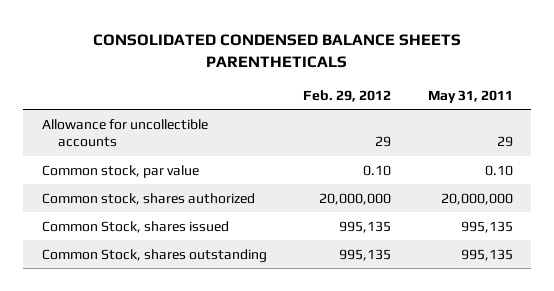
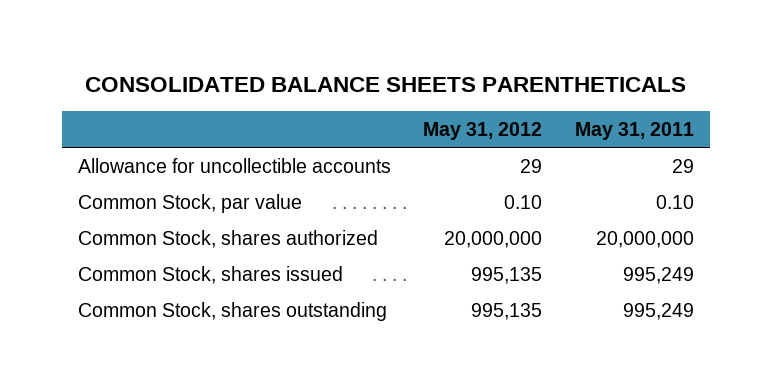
[93,34,462,69] CONSOLIDATED CONDENSED BALANCE SHEETS PARENTHETICALS -> [84,76,686,92] CONSOLIDATED BALANCE SHEETS PARENTHETICALS
[303,89,392,102] Feb. 29, 2012 -> none
none -> [423,121,543,140] May 31, 2012
[41,164,199,178] Common stock, par value -> [77,193,302,213] Common Stock, par value
[41,192,255,205] Common stock, shares authorized -> [77,229,378,248] Common Stock, shares authorized
[460,220,513,233] 995,135 -> [622,266,694,284] 995,249
[460,248,513,261] 995,135 -> [622,302,694,320] 995,249

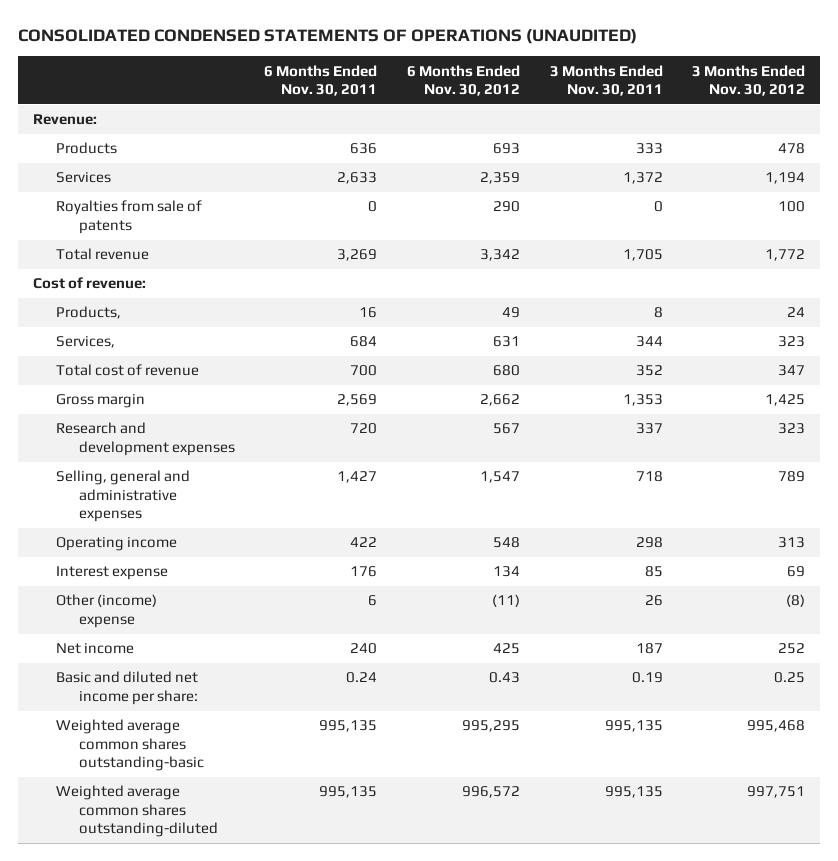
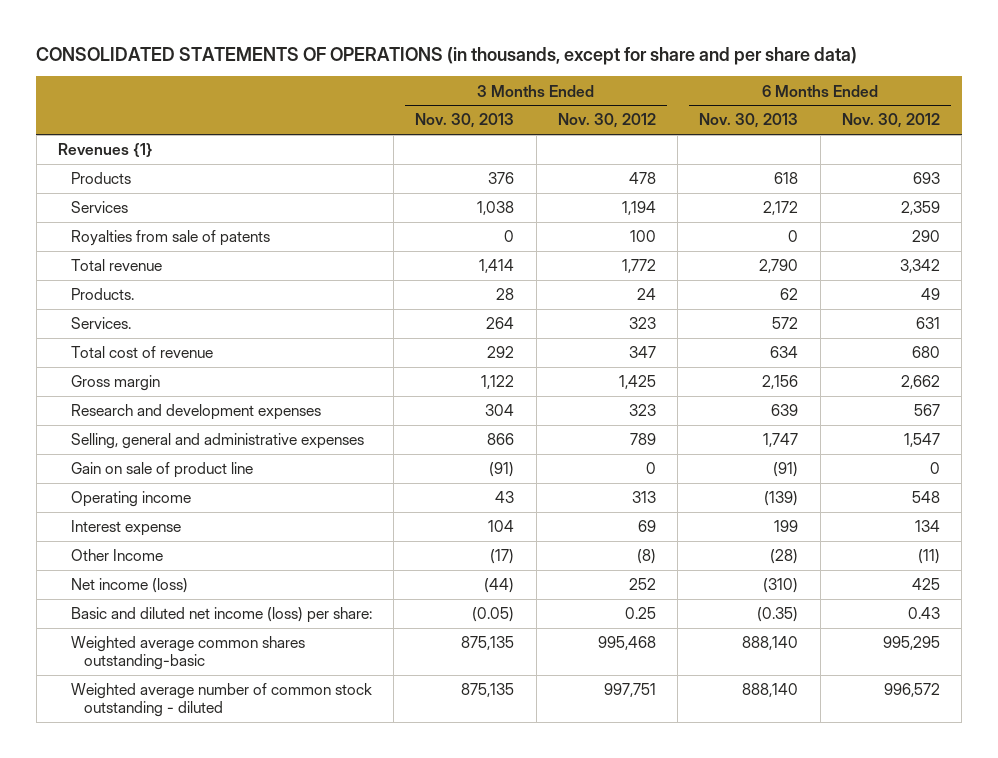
[17,29,637,45] CONSOLIDATED CONDENSED STATEMENTS OF OPERATIONS (UNAUDITED) -> [36,46,858,65] CONSOLIDATED STATEMENTS OF OPERATIONS (in thousands, except for share and per share data)
[264,64,378,97] 6 Months Ended Nov. 30, 2011 -> none
[549,64,663,97] 3 Months Ended Nov. 30, 2011 -> none
none -> [415,113,515,129] Nov. 30, 2013
none -> [699,113,799,129] Nov. 30, 2013
[32,114,97,126] Revenue: -> [58,143,154,158] Revenues {1}
[32,277,146,290] Cost of revenue: -> none
[55,306,121,320] Products, -> [71,288,135,301] Products.
[55,336,115,349] Services, -> [71,317,132,330] Services.
none -> [71,462,254,479] Gain on sale of product line
[55,594,157,628] Other (income) expense -> [71,549,164,562] Other Income
[55,643,134,655] Net income -> [71,578,189,594] Net income (loss)
[55,671,198,705] Basic and diluted net income per share: -> [71,607,373,624] Basic and diluted net income (loss) per share:
[55,785,218,838] Weighted average common shares outstanding-diluted -> [71,683,373,718] Weighted average number of common stock outstanding - diluted

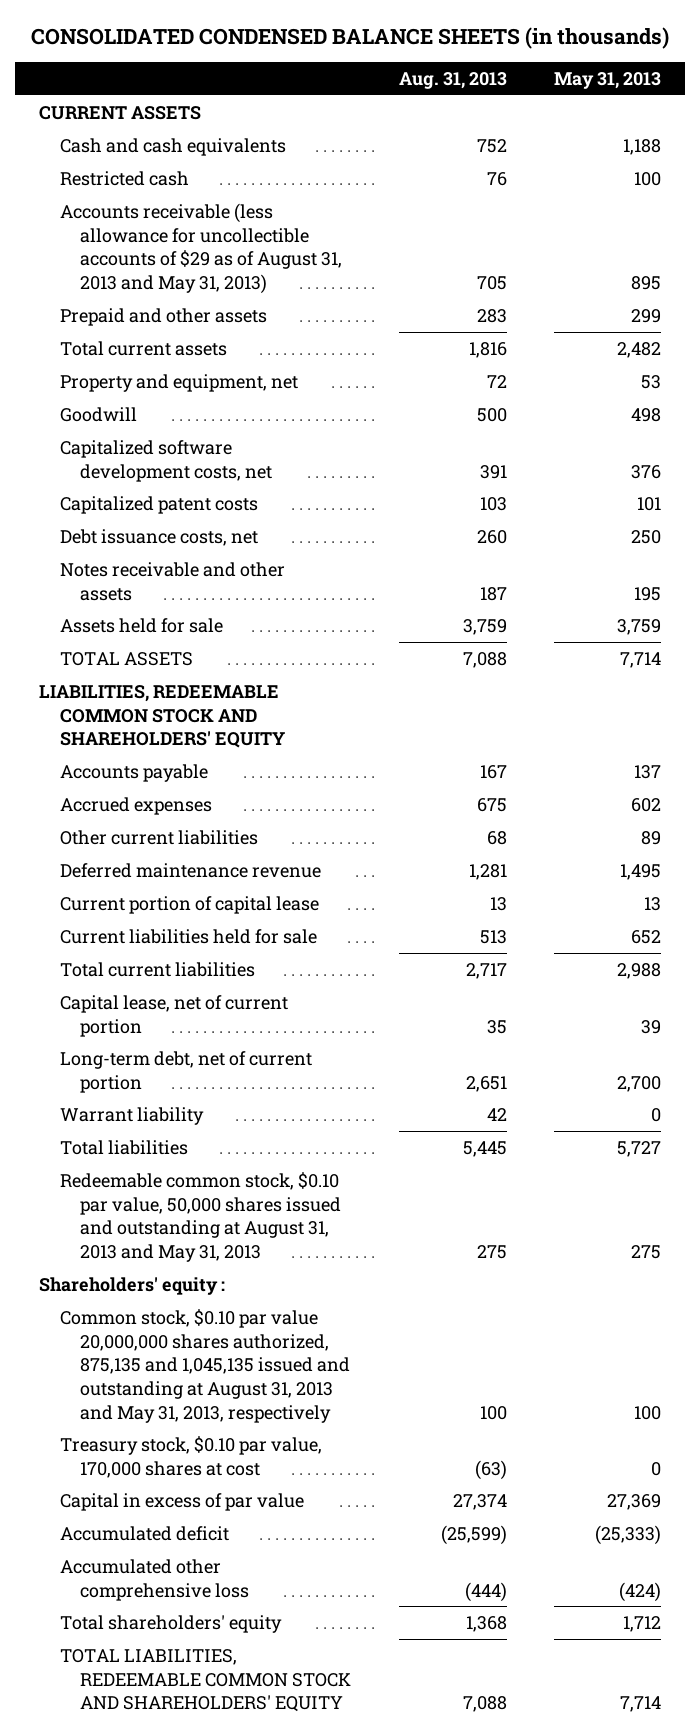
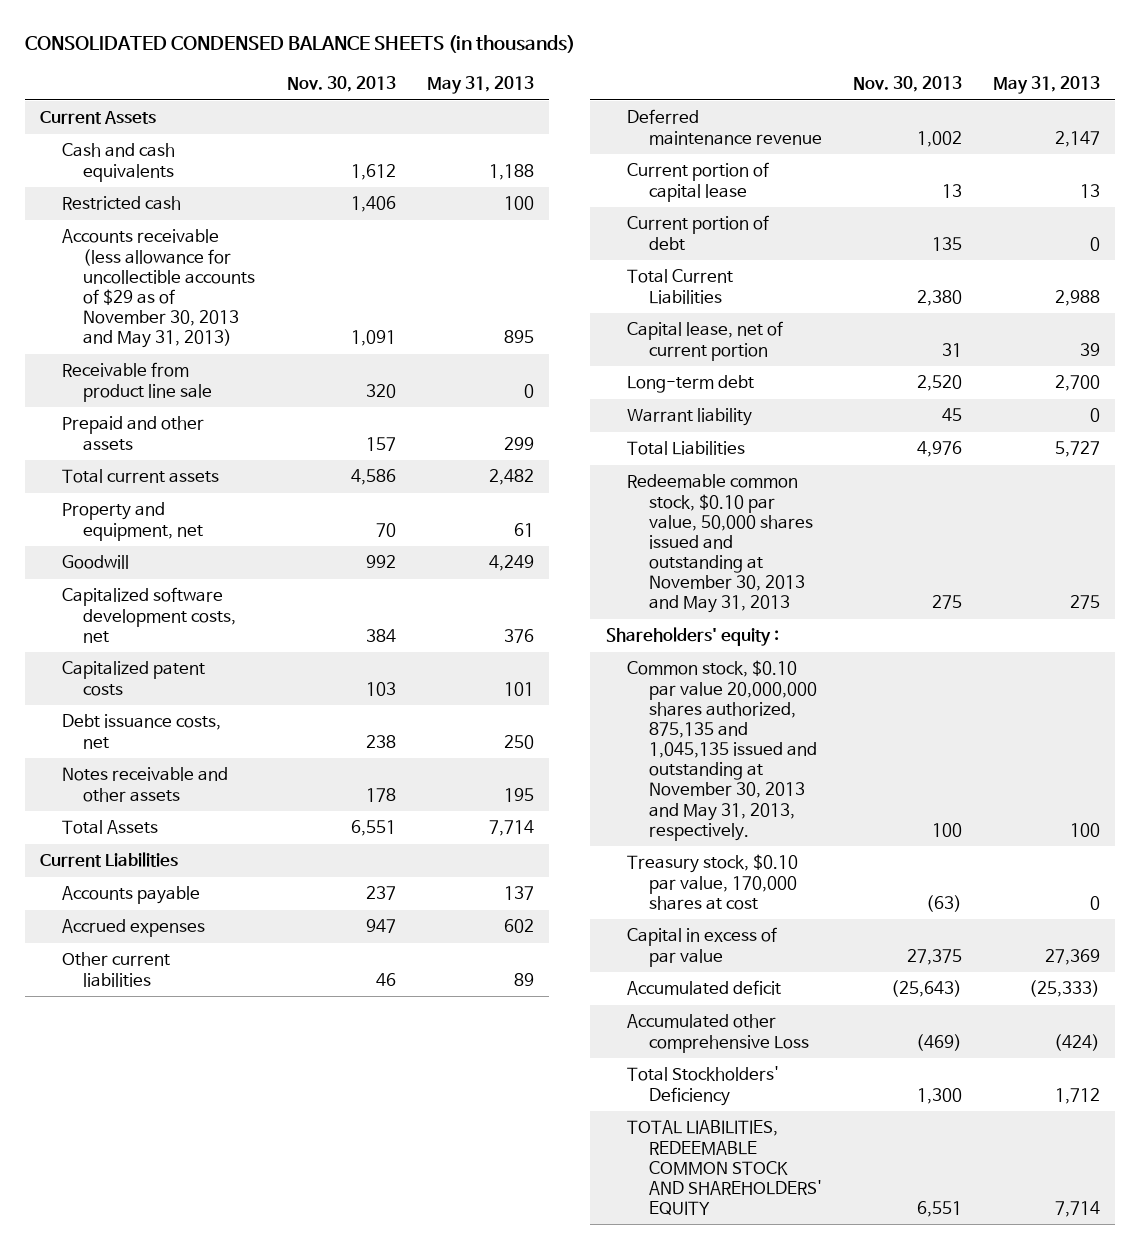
[398,71,507,89] Aug. 31, 2013 -> none
none -> [286,76,396,93] Nov. 30, 2013
[38,105,201,120] CURRENT ASSETS -> [39,111,156,125] Current Assets
[59,202,343,294] Accounts receivable (less allowance for uncollectible accounts of $29 as of August 31, 2013 and May 31, 2013) -> [61,229,256,349] Accounts receivable (less allowance for uncollectible accounts of $29 as of November 30, 2013 and May 31, 2013)
none -> [61,362,213,402] Receivable from product line sale
[640,374,661,389] 53 -> [513,522,534,537] 61
[630,407,661,422] 498 -> [488,555,534,572] 4,249
[59,617,223,633] Assets held for sale -> none
[38,684,285,749] LIABILITIES, REDEEMABLE COMMON STOCK AND SHAREHOLDERS' EQUITY -> none
[59,651,193,666] TOTAL ASSETS -> [61,820,158,835] Total Assets
none -> [39,852,178,868] Current Liabilities
[619,863,661,880] 1,495 -> [1054,130,1100,147] 2,147
[59,928,317,944] Current liabilities held for sale -> none
none -> [627,215,770,251] Current portion of debt
[59,961,255,977] Total current liabilities -> [627,269,734,304] Total Current Liabilities
[59,1050,312,1093] Long-term debt, net of current portion -> [627,375,755,394] Long-term debt
[59,1139,188,1155] Total liabilities -> [627,441,746,456] Total Liabilities
[59,1171,342,1262] Redeemable common stock, $0.10 par value, 50,000 shares issued and outstanding at August 31, 2013 and May 31, 2013 -> [627,474,814,614] Redeemable common stock, $0.10 par value, 50,000 shares issued and outstanding at November 30, 2013 and May 31, 2013
[59,1308,351,1423] Common stock, $0.10 par value 20,000,000 shares authorized, 875,135 and 1,045,135 issued and outstanding at August 31, 2013 and May 31, 2013, respectively -> [627,660,818,841] Common stock, $0.10 par value 20,000,000 shares authorized, 875,135 and 1,045,135 issued and outstanding at November 30, 2013 and May 31, 2013, respectively.
[59,1558,250,1601] Accumulated other comprehensive loss -> [627,1014,810,1053] Accumulated other comprehensive Loss
[59,1614,282,1633] Total shareholders' equity -> [627,1066,780,1106] Total Stockholders' Deficiency

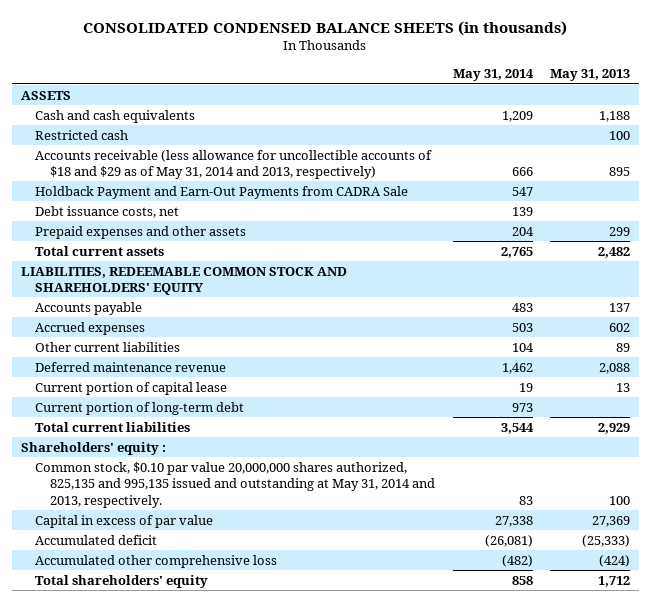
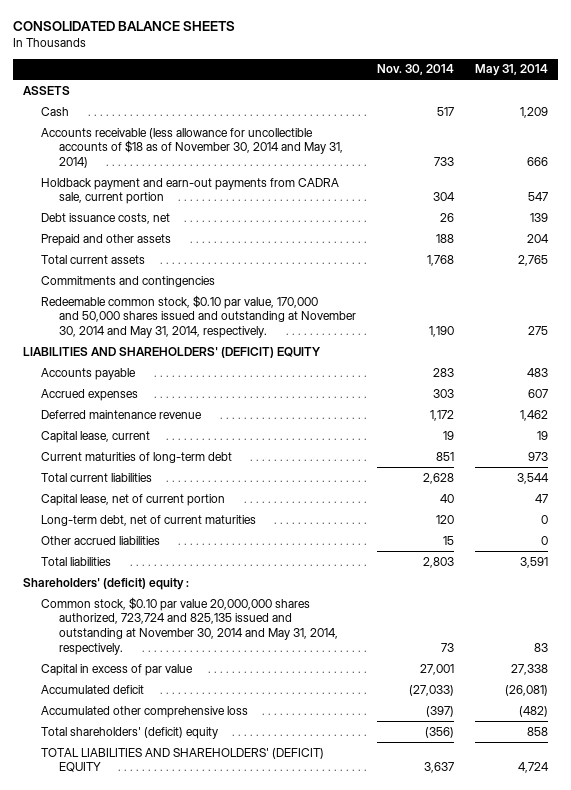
[83,20,568,36] CONSOLIDATED CONDENSED BALANCE SHEETS (in thousands) -> [12,21,235,32] CONSOLIDATED BALANCE SHEETS
[549,69,630,82] May 31, 2013 -> none
none -> [377,64,455,76] Nov. 30, 2014
[35,129,129,140] Restricted cash -> none
[35,109,196,123] Cash and cash equivalents -> [41,106,70,116] Cash
[35,149,433,180] Accounts receivable (less allowance for uncollectible accounts of $18 and $29 as of May 31, 2014 and 2013, respectively) -> [41,127,344,169] Accounts receivable (less allowance for uncollectible accounts of $18 as of November 30, 2014 and May 31, 2014)
[35,185,409,199] Holdback Payment and Earn-Out Payments from CADRA Sale -> [41,177,340,205] Holdback payment and earn-out payments from CADRA sale, current portion
[35,225,247,239] Prepaid expenses and other assets -> [41,233,172,246] Prepaid and other assets
none -> [41,275,216,287] Commitments and contingencies
none -> [41,294,357,339] Redeemable common stock, $0.10 par value, 170,000 and 50,000 shares issued and outstanding at November 30, 2014 and May 31, 2014, respectively.
[20,266,347,296] LIABILITIES, REDEEMABLE COMMON STOCK AND SHAREHOLDERS' EQUITY -> [23,346,322,358] LIABILITIES AND SHAREHOLDERS' (DEFICIT) EQUITY
[35,341,181,352] Other current liabilities -> none
[511,322,533,332] 503 -> [527,388,548,398] 607
[35,381,228,395] Current portion of capital lease -> [41,430,151,443] Capital lease, current
[35,401,245,415] Current portion of long-term debt -> [41,451,233,463] Current maturities of long-term debt
none -> [41,493,226,506] Capital lease, net of current portion
none -> [41,514,257,526] Long-term debt, net of current maturities
none -> [41,535,161,545] Other accrued liabilities
none -> [41,556,112,566] Total liabilities
[20,441,166,455] Shareholders' equity : -> [23,577,190,590] Shareholders' (deficit) equity :
[35,461,436,508] Common stock, $0.10 par value 20,000,000 shares authorized, 825,135 and 995,135 issued and outstanding at May 31, 2014 and 2013, respectively. -> [41,596,339,655] Common stock, $0.10 par value 20,000,000 shares authorized, 723,724 and 825,135 issued and outstanding at November 30, 2014 and May 31, 2014, respectively.
[35,574,209,588] Total shareholders' equity -> [41,726,219,739] Total shareholders' (deficit) equity
none -> [41,747,325,773] TOTAL LIABILITIES AND SHAREHOLDERS' (DEFICIT) EQUITY

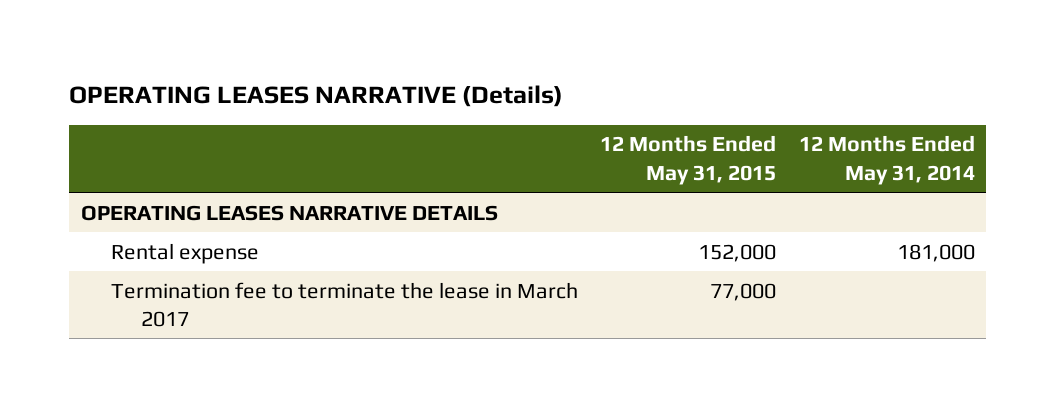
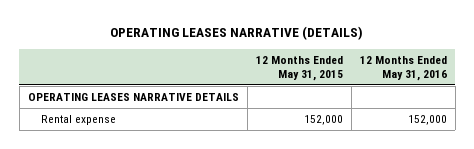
[69,85,564,108] OPERATING LEASES NARRATIVE (Details) -> [110,26,364,41] OPERATING LEASES NARRATIVE (DETAILS)
[798,135,975,185] 12 Months Ended May 31, 2014 -> none
none -> [359,56,447,81] 12 Months Ended May 31, 2016
[110,281,578,327] Termination fee to terminate the lease in March 2017 -> none

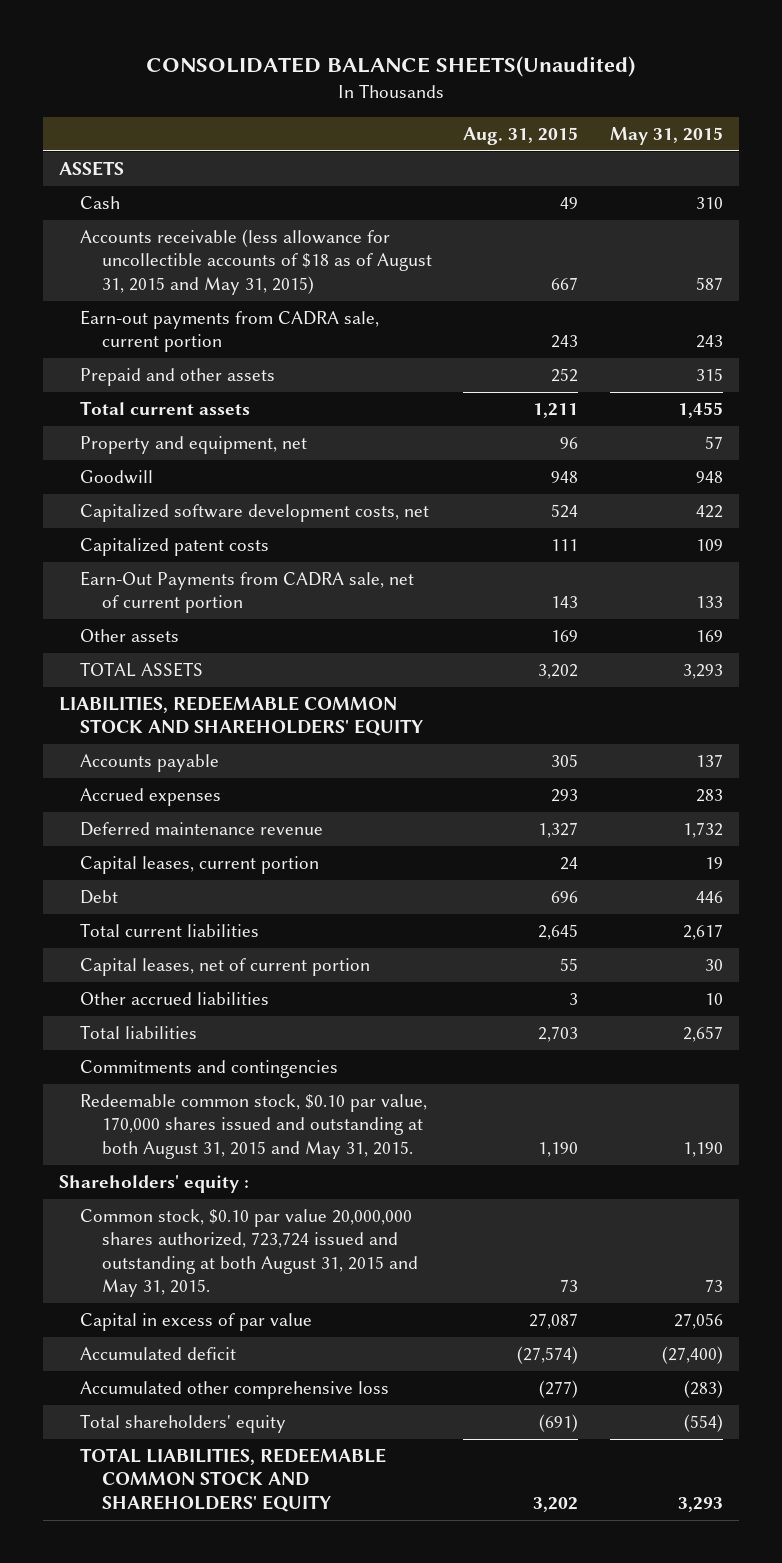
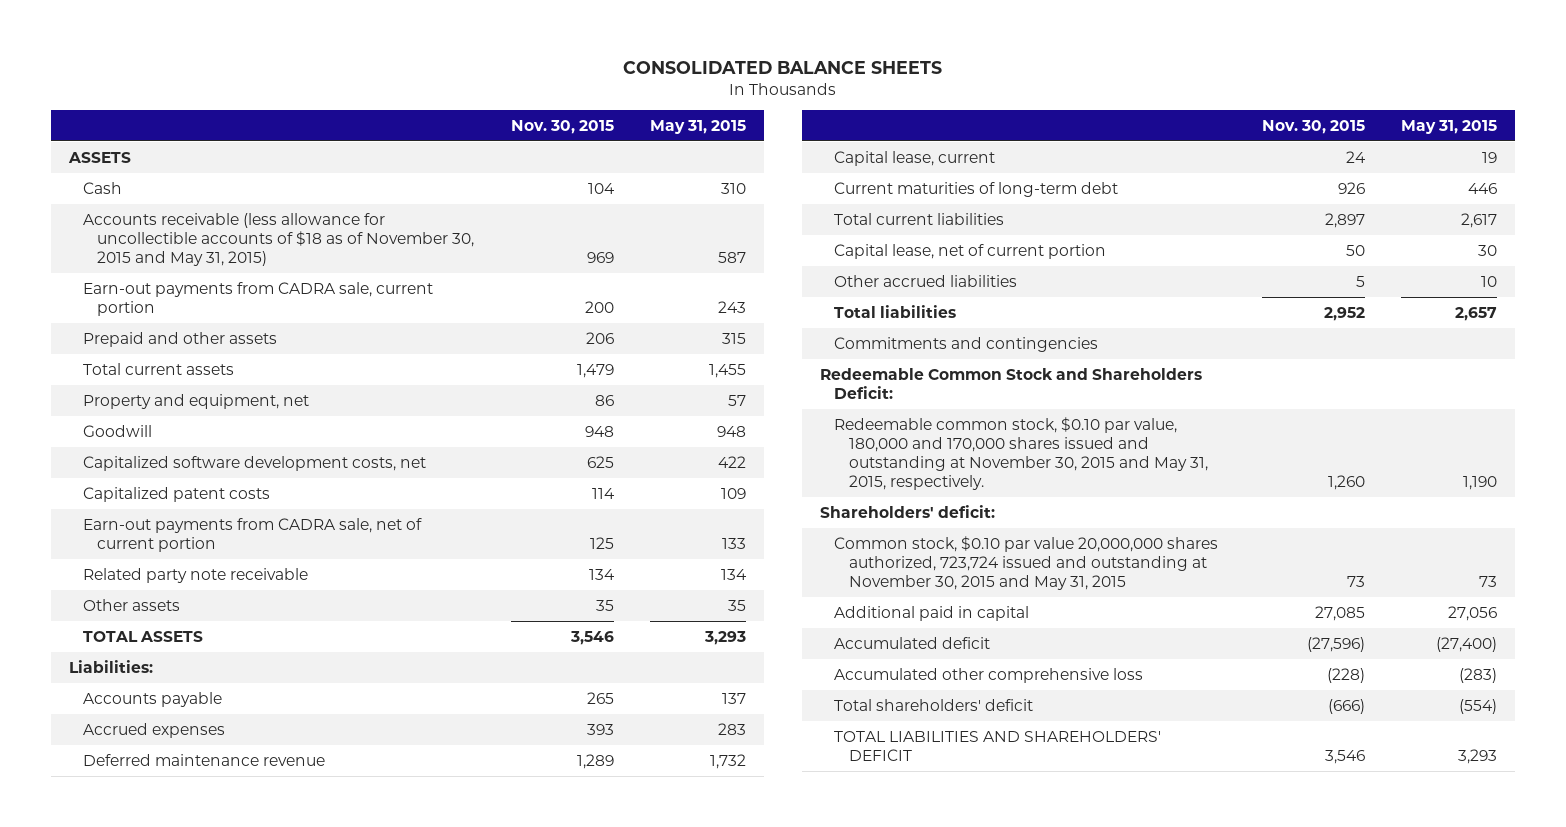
[145,56,635,78] CONSOLIDATED BALANCE SHEETS(Unaudited) -> [622,61,942,75] CONSOLIDATED BALANCE SHEETS
[463,126,579,145] Aug. 31, 2015 -> none
none -> [510,119,614,134] Nov. 30, 2015
[80,229,432,295] Accounts receivable (less allowance for uncollectible accounts of $18 as of August 31, 2015 and May 31, 2015) -> [83,212,475,266] Accounts receivable (less allowance for uncollectible accounts of $18 as of November 30, 2015 and May 31, 2015)
[80,571,415,614] Earn-Out Payments from CADRA sale, net of current portion -> [83,517,423,552] Earn-out payments from CADRA sale, net of current portion
none -> [83,567,309,583] Related party note receivable
[696,630,724,643] 169 -> [727,599,746,611] 35
[58,696,424,737] LIABILITIES, REDEEMABLE COMMON STOCK AND SHAREHOLDERS' EQUITY -> none
none -> [68,659,153,673] Liabilities:
[80,856,320,875] Capital leases, current portion -> [834,150,996,166] Capital lease, current
[80,890,119,905] Debt -> [834,181,1119,197] Current maturities of long-term debt
[80,958,371,977] Capital leases, net of current portion -> [834,243,1107,259] Capital lease, net of current portion
none -> [820,367,1203,399] Redeemable Common Stock and Shareholders Deficit:
[80,1094,428,1159] Redeemable common stock, $0.10 par value, 170,000 shares issued and outstanding at both August 31, 2015 and May 31, 2015. -> [834,416,1208,490] Redeemable common stock, $0.10 par value, 180,000 and 170,000 shares issued and outstanding at November 30, 2015 and May 31, 2015, respectively.
[58,1175,249,1194] Shareholders' equity : -> [820,504,996,518] Shareholders' deficit:
[80,1209,418,1298] Common stock, $0.10 par value 20,000,000 shares authorized, 723,724 issued and outstanding at both August 31, 2015 and May 31, 2015. -> [834,535,1219,590] Common stock, $0.10 par value 20,000,000 shares authorized, 723,724 issued and outstanding at November 30, 2015 and May 31, 2015
[80,1313,313,1332] Capital in excess of par value -> [834,605,1030,621] Additional paid in capital
[80,1414,287,1434] Total shareholders' equity -> [834,698,1034,711] Total shareholders' deficit
[80,1448,387,1512] TOTAL LIABILITIES, REDEEMABLE COMMON STOCK AND SHAREHOLDERS' EQUITY -> [834,730,1162,761] TOTAL LIABILITIES AND SHAREHOLDERS' DEFICIT

